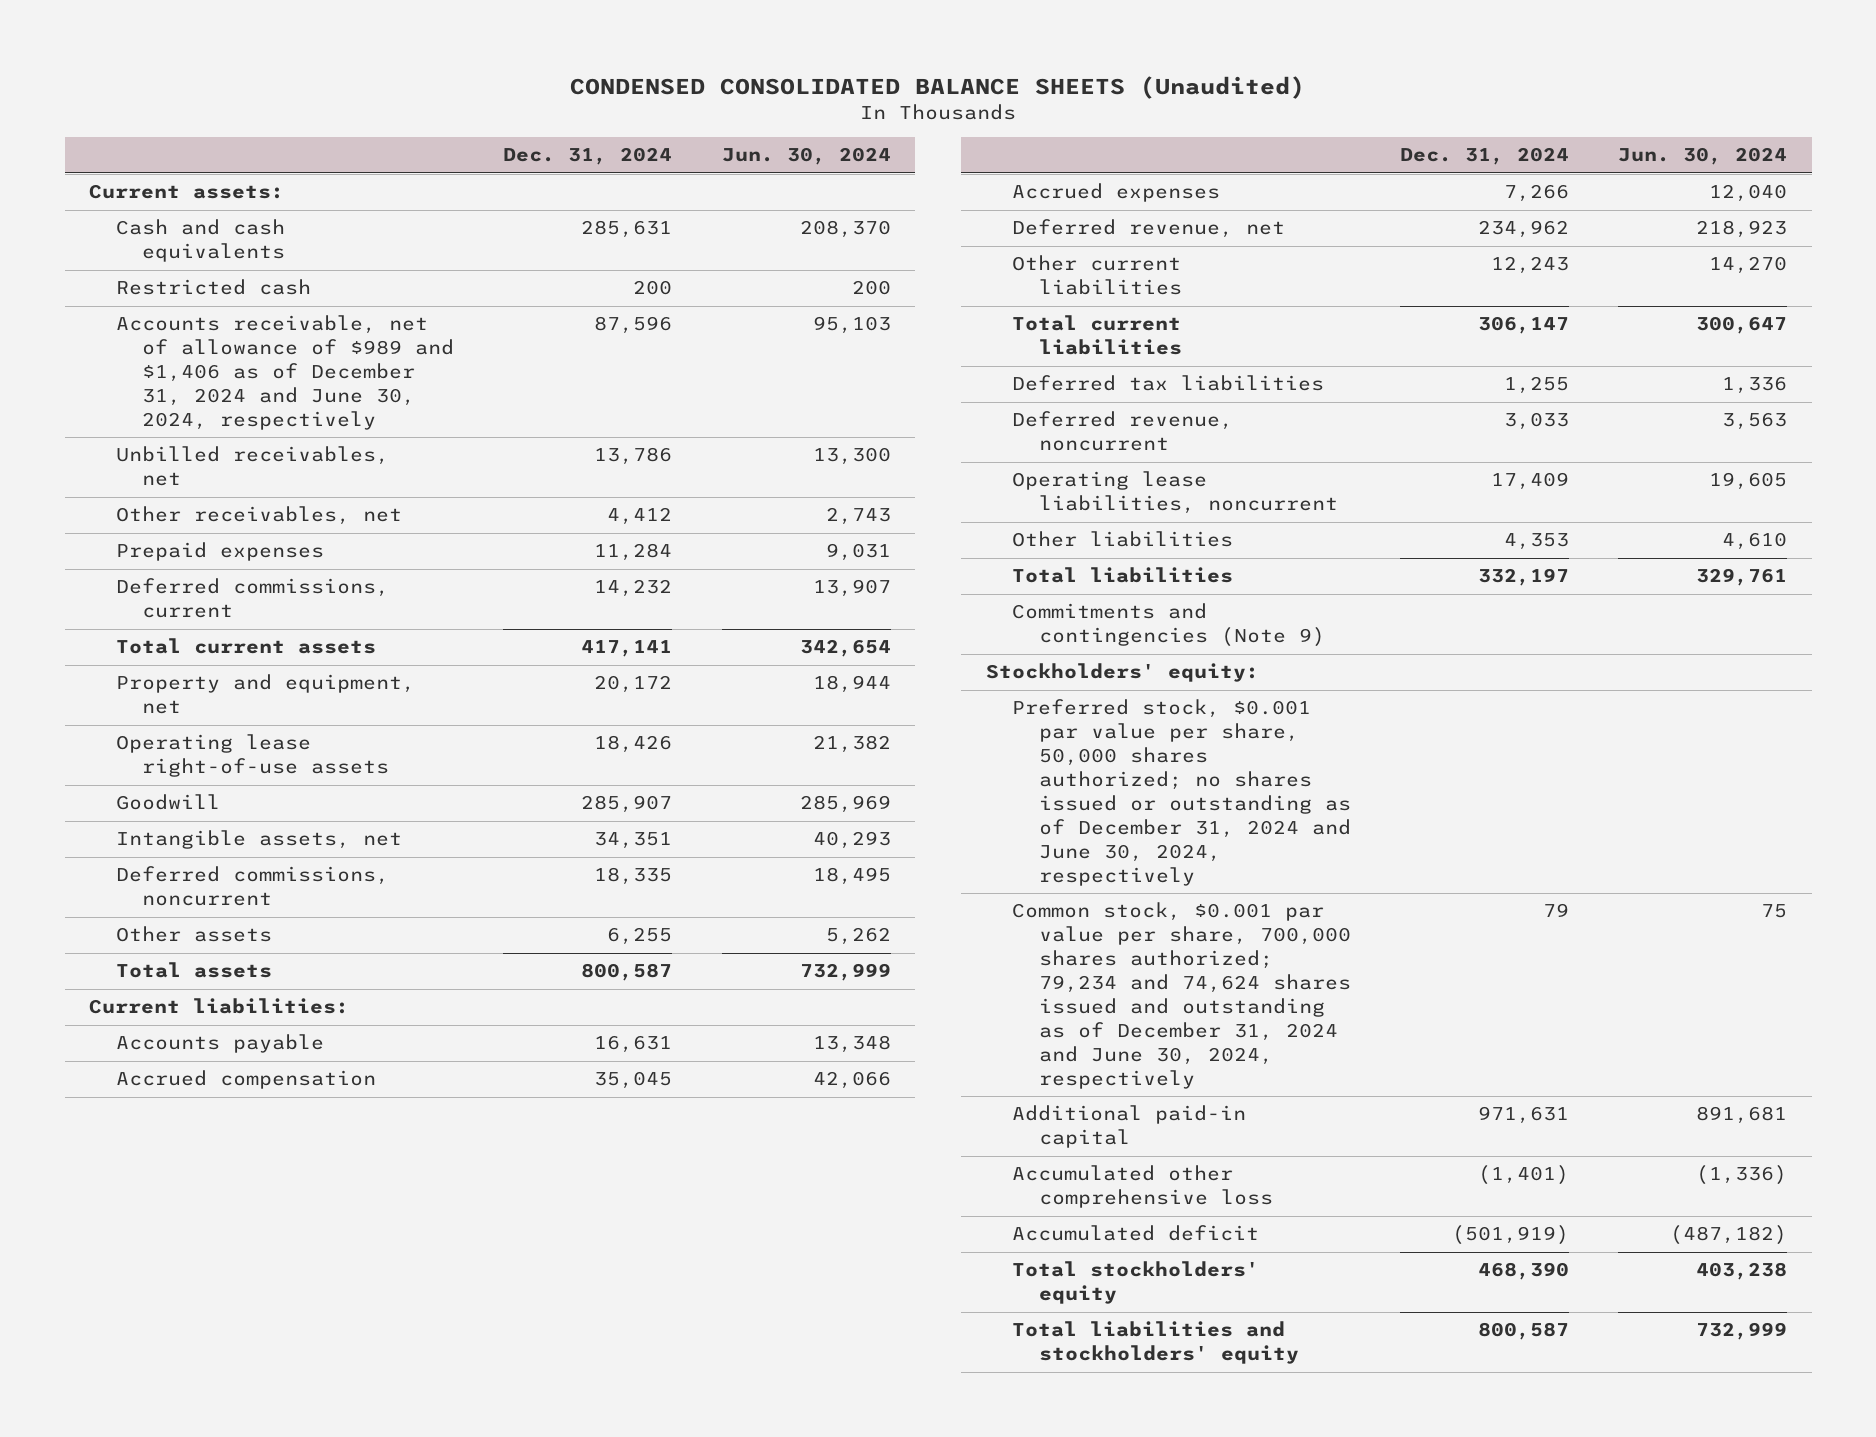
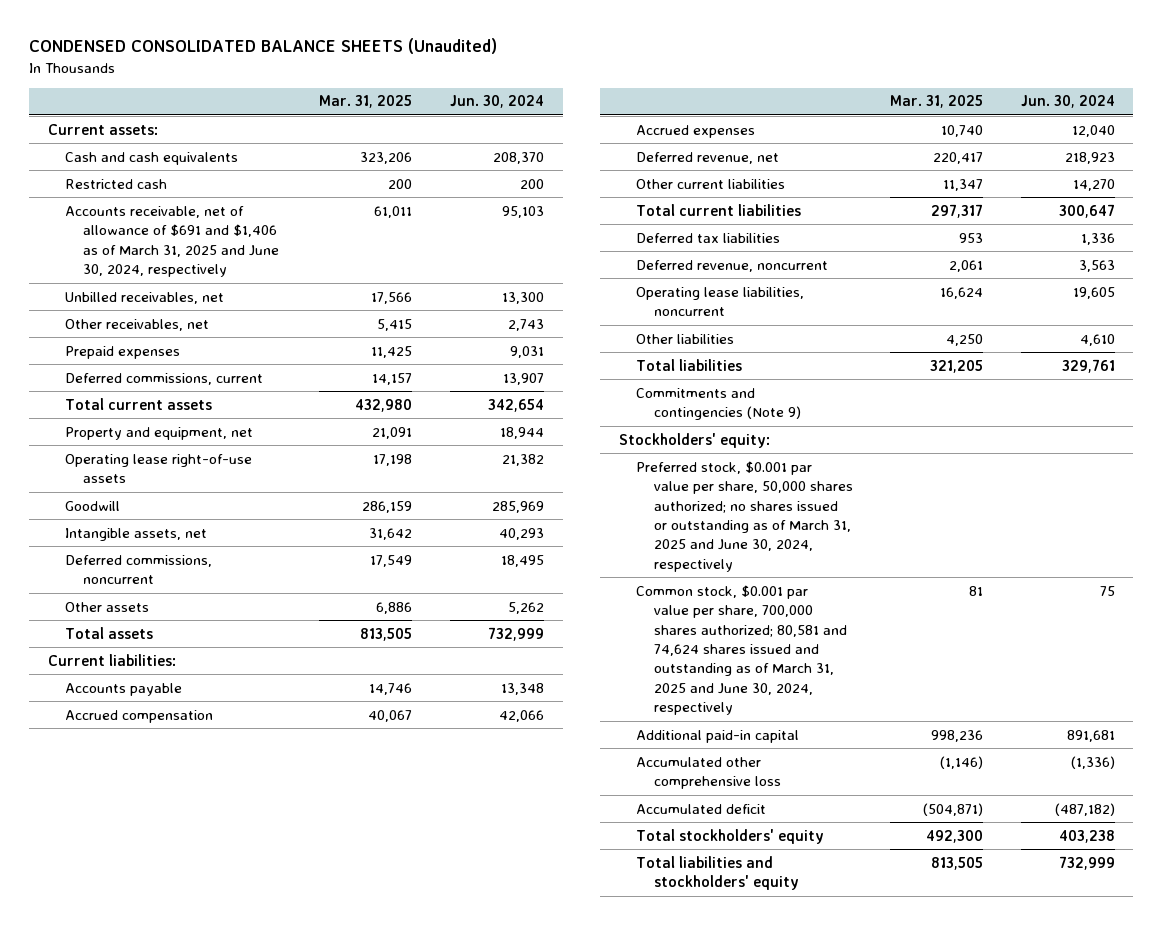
[503,147,673,166] Dec. 31, 2024 -> none
none -> [319,95,413,109] Mar. 31, 2025
[115,315,455,430] Accounts receivable, net of allowance of $989 and $1,406 as of December 31, 2024 and June 30, 2024, respectively -> [65,205,279,278] Accounts receivable, net of allowance of $691 and $1,406 as of March 31, 2025 and June 30, 2024, respectively
[1012,699,1351,886] Preferred stock, $0.001 par value per share, 50,000 shares authorized; no shares issued or outstanding as of December 31, 2024 and June 30, 2024, respectively -> [636,460,853,572] Preferred stock, $0.001 par value per share, 50,000 shares authorized; no shares issued or outstanding as of March 31, 2025 and June 30, 2024, respectively
[1012,902,1351,1089] Common stock, $0.001 par value per share, 700,000 shares authorized; 79,234 and 74,624 shares issued and outstanding as of December 31, 2024 and June 30, 2024, respectively -> [636,584,847,716] Common stock, $0.001 par value per share, 700,000 shares authorized; 80,581 and 74,624 shares issued and outstanding as of March 31, 2025 and June 30, 2024, respectively

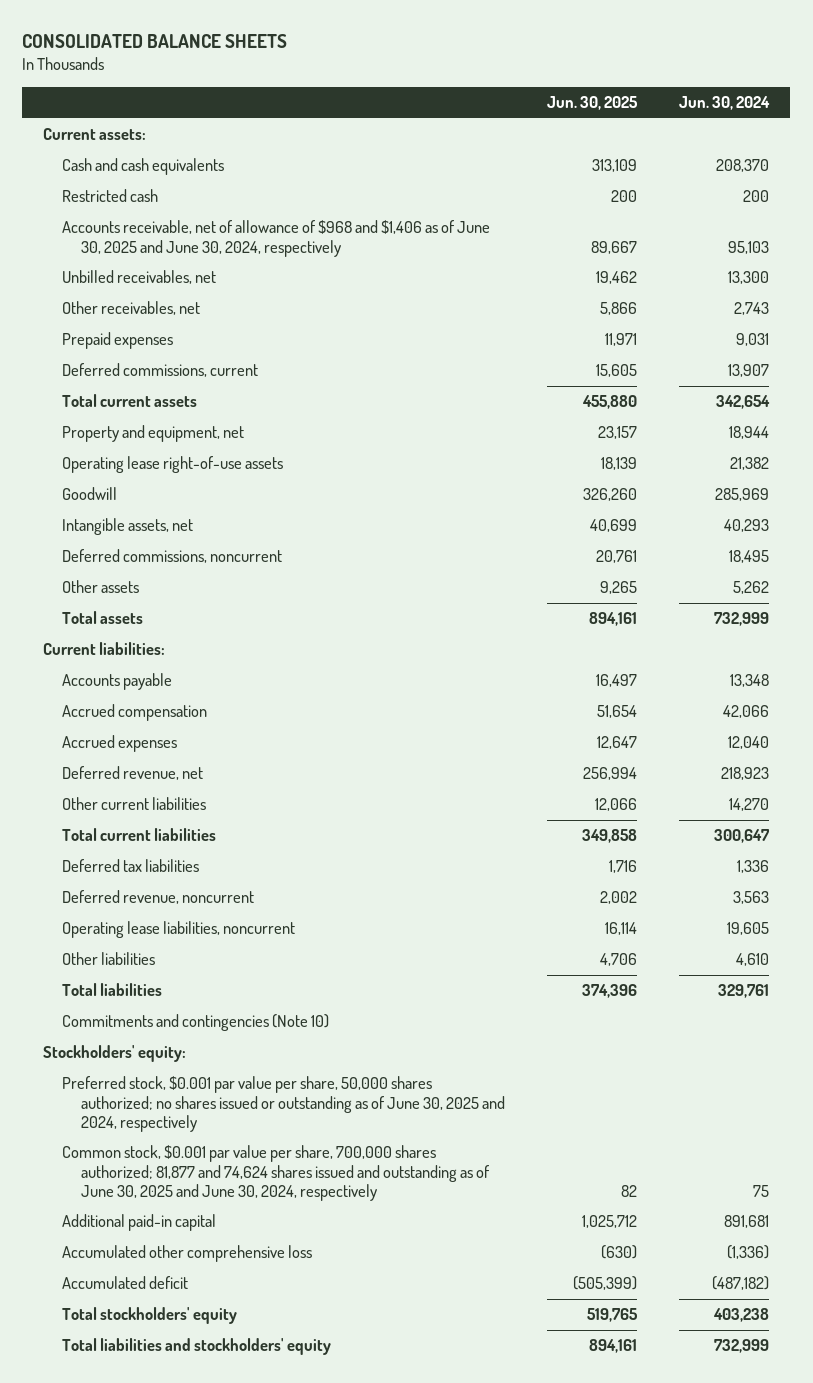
[29,38,498,55] CONDENSED CONSOLIDATED BALANCE SHEETS (Unaudited) -> [22,33,288,48] CONSOLIDATED BALANCE SHEETS
[319,95,413,109] Mar. 31, 2025 -> none
none -> [547,96,639,111] Jun. 30, 2025
[65,205,279,278] Accounts receivable, net of allowance of $691 and $1,406 as of March 31, 2025 and June 30, 2024, respectively -> [62,220,491,257] Accounts receivable, net of allowance of $968 and $1,406 as of June 30, 2025 and June 30, 2024, respectively
[636,387,801,421] Commitments and contingencies (Note 9) -> [62,1014,330,1032] Commitments and contingencies (Note 10)
[636,460,853,572] Preferred stock, $0.001 par value per share, 50,000 shares authorized; no shares issued or outstanding as of March 31, 2025 and June 30, 2024, respectively -> [62,1076,506,1133] Preferred stock, $0.001 par value per share, 50,000 shares authorized; no shares issued or outstanding as of June 30, 2025 and 2024, respectively
[636,584,847,716] Common stock, $0.001 par value per share, 700,000 shares authorized; 80,581 and 74,624 shares issued and outstanding as of March 31, 2025 and June 30, 2024, respectively -> [62,1145,491,1202] Common stock, $0.001 par value per share, 700,000 shares authorized; 81,877 and 74,624 shares issued and outstanding as of June 30, 2025 and June 30, 2024, respectively

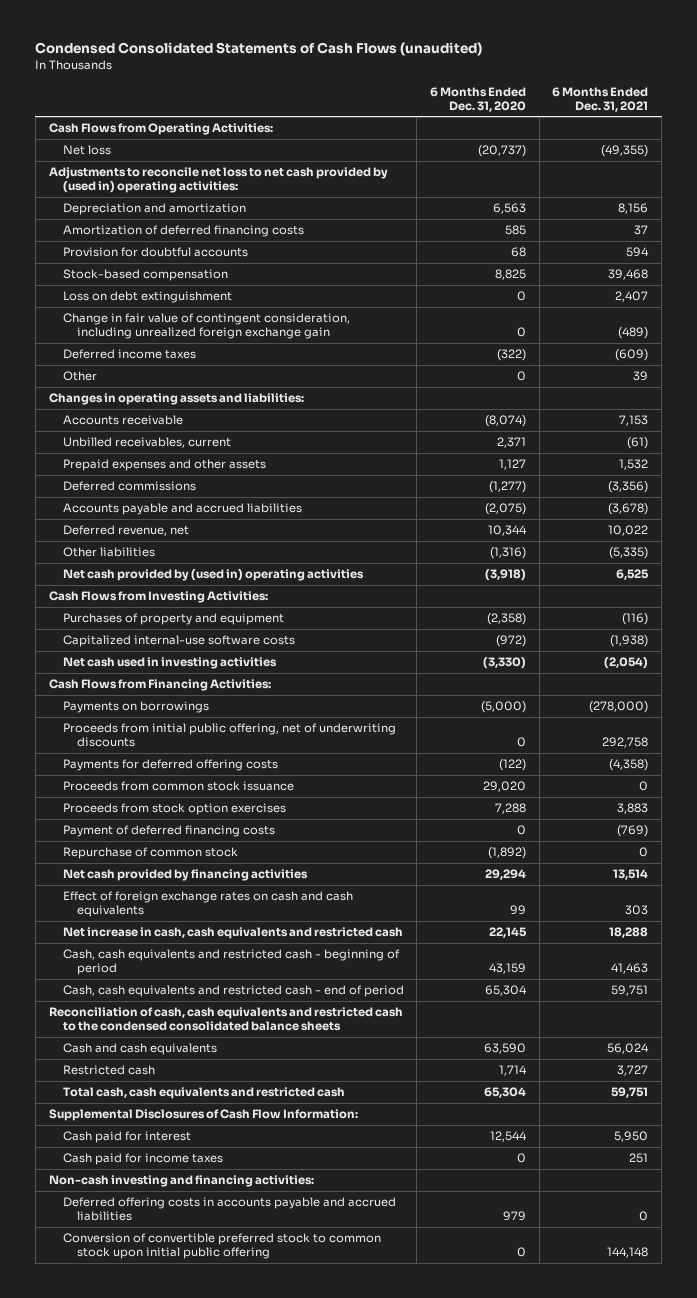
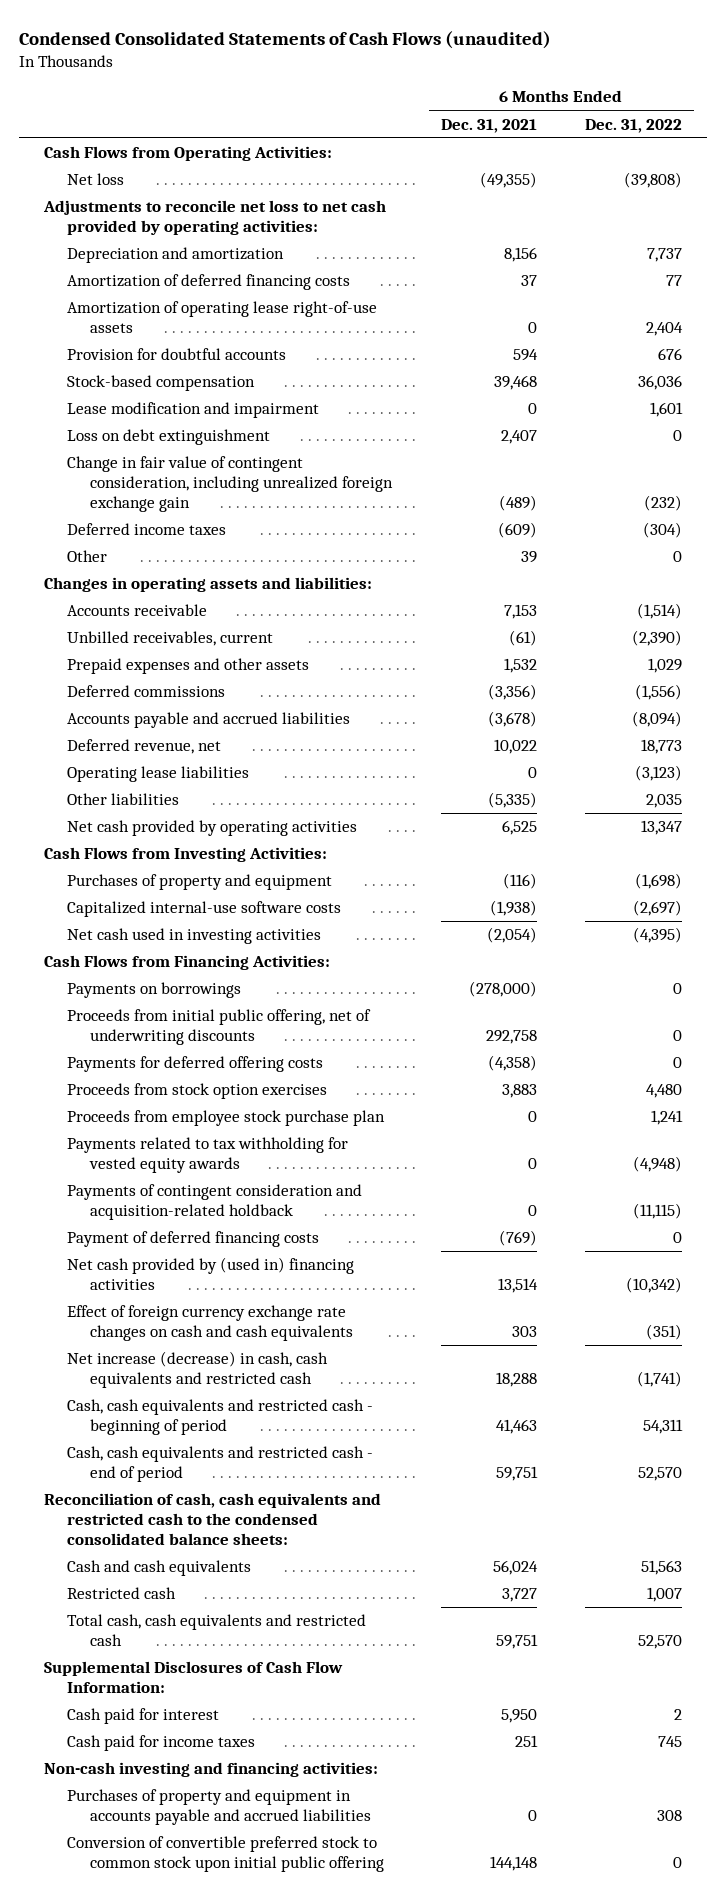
[430,86,527,112] 6 Months Ended Dec. 31, 2020 -> none
none -> [585,118,683,133] Dec. 31, 2022
[48,167,388,194] Adjustments to reconcile net loss to net cash provided by (used in) operating activities: -> [42,200,386,236] Adjustments to reconcile net loss to net cash provided by operating activities:
none -> [66,301,377,334] Amortization of operating lease right-of-use assets
none -> [66,402,319,419] Lease modification and impairment
none -> [66,766,249,783] Operating lease liabilities
[62,569,364,582] Net cash provided by (used in) operating activities -> [66,820,357,837] Net cash provided by operating activities
[62,781,294,792] Proceeds from common stock issuance -> none
none -> [66,1110,385,1127] Proceeds from employee stock purchase plan
none -> [66,1137,348,1174] Payments related to tax withholding for vested equity awards
none -> [66,1184,362,1221] Payments of contingent consideration and acquisition-related holdback
[62,847,238,860] Repurchase of common stock -> none
[62,869,308,882] Net cash provided by financing activities -> [66,1257,354,1291] Net cash provided by (used in) financing activities
[62,891,353,918] Effect of foreign exchange rates on cash and cash equivalents -> [66,1305,354,1342] Effect of foreign currency exchange rate changes on cash and cash equivalents
[62,927,403,940] Net increase in cash, cash equivalents and restricted cash -> [66,1351,328,1389] Net increase (decrease) in cash, cash equivalents and restricted cash
[48,1007,403,1032] Reconciliation of cash, cash equivalents and restricted cash to the condensed consolidated balance sheets -> [43,1493,381,1546] Reconciliation of cash, cash equivalents and restricted cash to the condensed consolidated balance sheets:
[62,1197,396,1222] Deferred offering costs in accounts payable and accrued liabilities -> none
none -> [66,1789,372,1826] Purchases of property and equipment in accounts payable and accrued liabilities

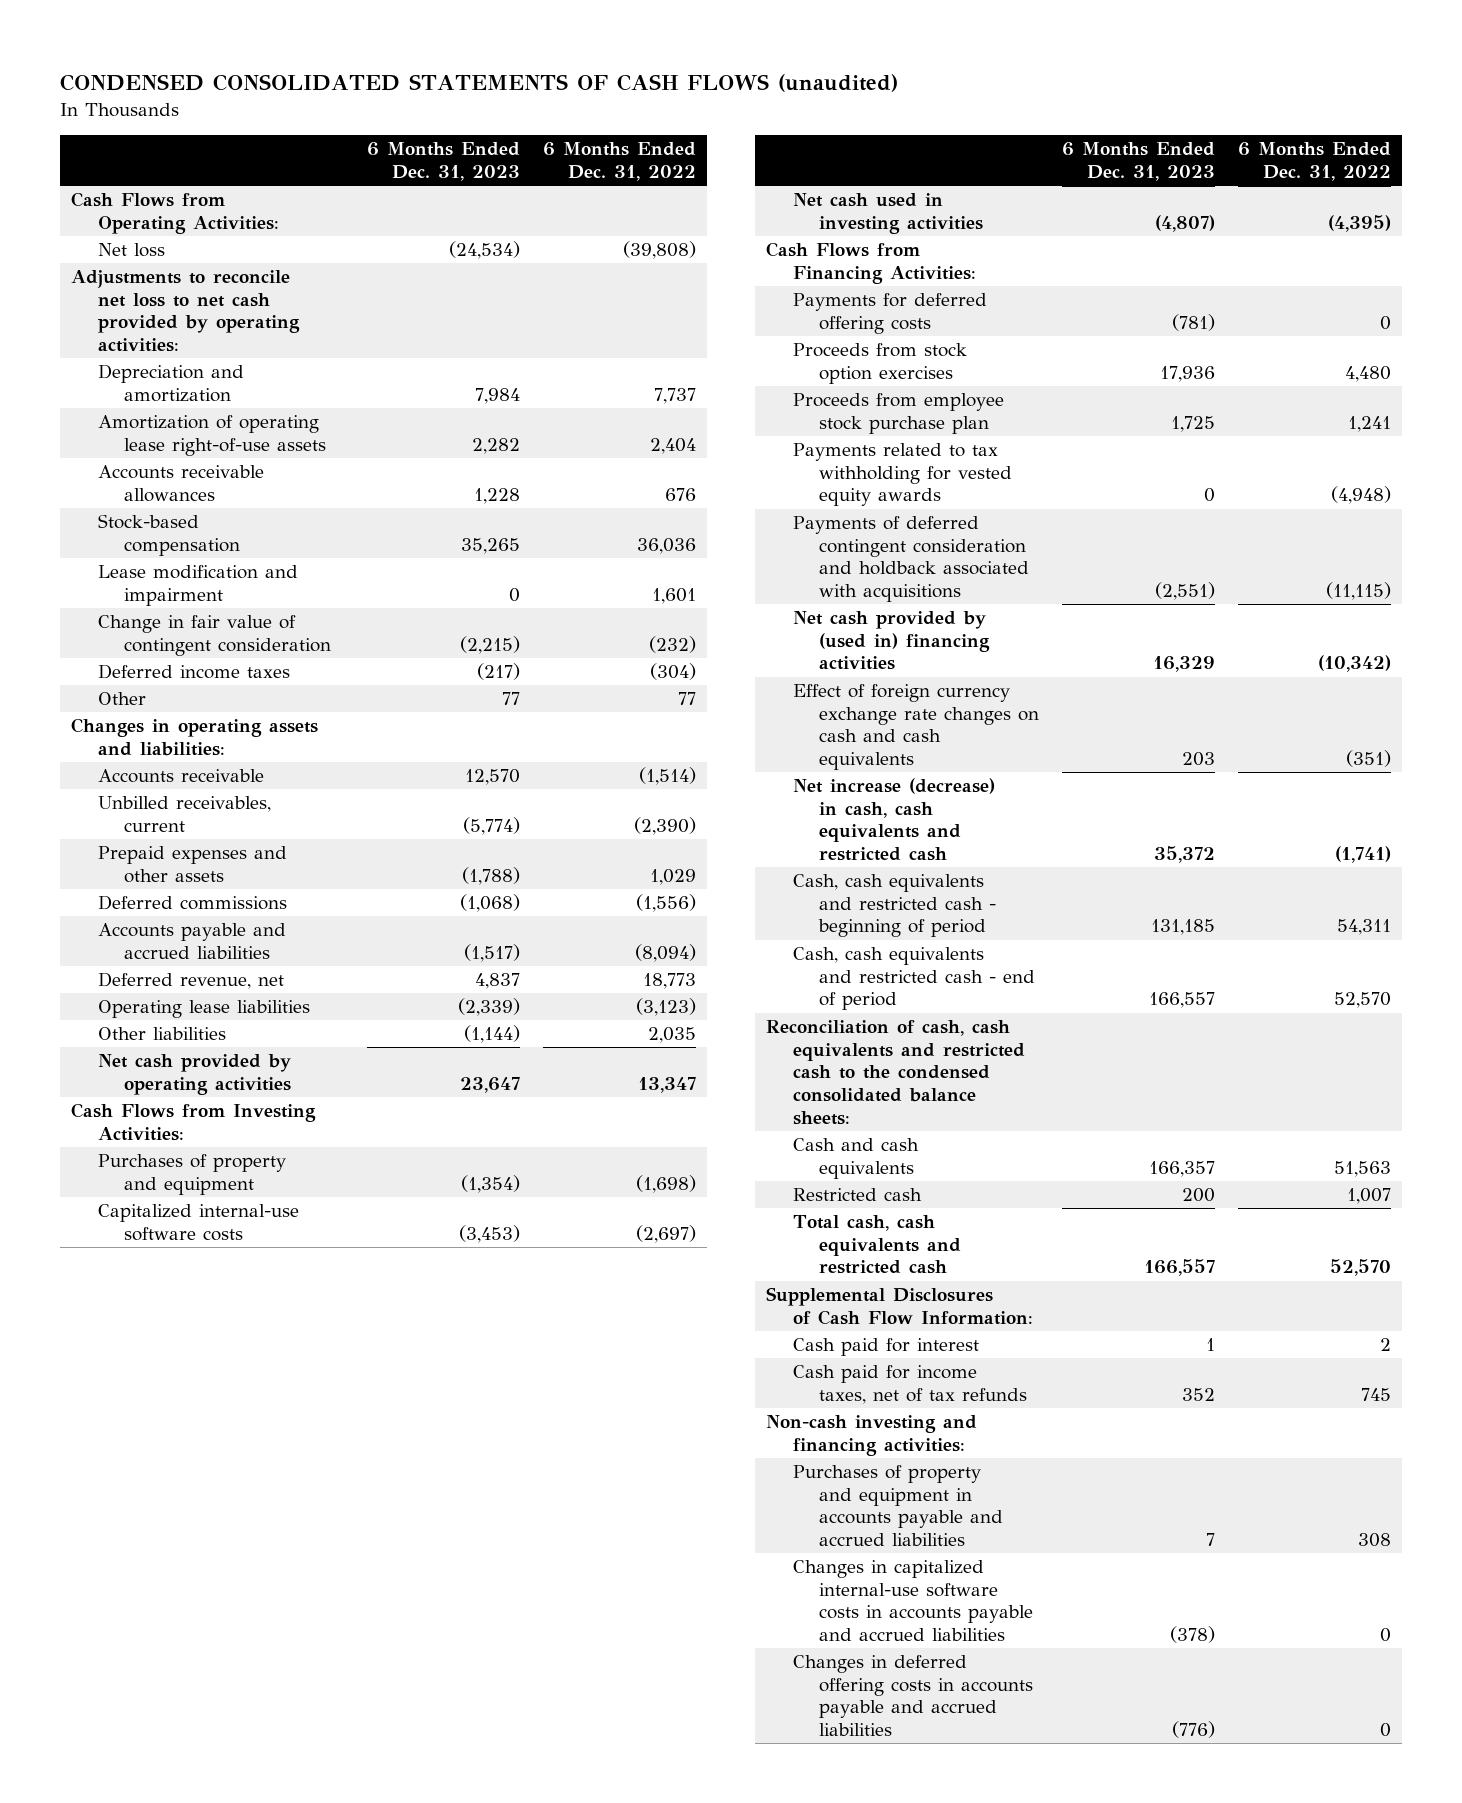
[19,30,552,49] Condensed Consolidated Statements of Cash Flows (unaudited) -> [60,73,899,92] CONDENSED CONSOLIDATED STATEMENTS OF CASH FLOWS (unaudited)
[440,118,537,133] Dec. 31, 2021 -> none
none -> [366,142,520,181] 6 Months Ended Dec. 31, 2023
[66,274,350,291] Amortization of deferred financing costs -> none
[66,348,286,361] Provision for doubtful accounts -> [97,465,264,502] Accounts receivable allowances
[66,429,270,446] Loss on debt extinguishment -> none
[66,456,394,513] Change in fair value of contingent consideration, including unrealized foreign exchange gain -> [97,615,331,656] Change in fair value of contingent consideration
[673,551,683,563] 0 -> [677,692,696,706] 77
[66,982,241,999] Payments on borrowings -> none
[66,1009,371,1046] Proceeds from initial public offering, net of underwriting discounts -> none
[66,1231,319,1248] Payment of deferred financing costs -> none
[66,1184,362,1221] Payments of contingent consideration and acquisition-related holdback -> [792,516,1029,603] Payments of deferred contingent consideration and holdback associated with acquisitions
[66,1735,255,1752] Cash paid for income taxes -> [792,1365,1027,1404] Cash paid for income taxes, net of tax refunds
[66,1836,385,1873] Conversion of convertible preferred stock to common stock upon initial public offering -> none
none -> [792,1560,1033,1642] Changes in capitalized internal-use software costs in accounts payable and accrued liabilities
none -> [792,1655,1033,1737] Changes in deferred offering costs in accounts payable and accrued liabilities

